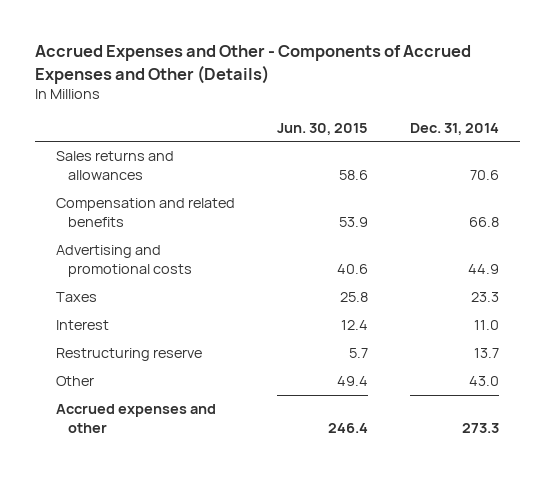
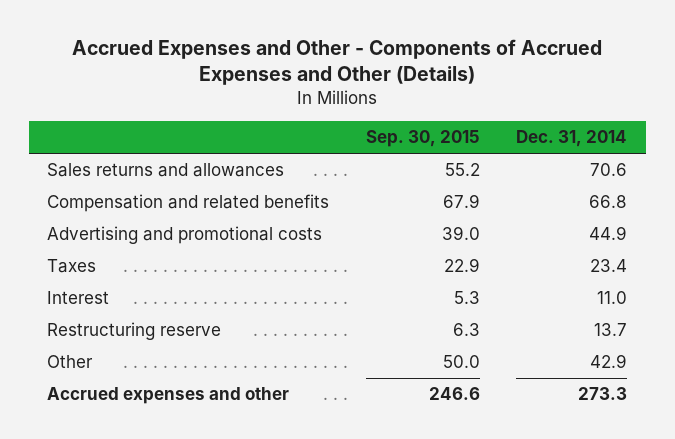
[276,122,368,135] Jun. 30, 2015 -> none
none -> [365,129,480,147] Sep. 30, 2015
[470,292,499,303] 23.3 -> [590,259,628,273] 23.4
[468,376,499,387] 43.0 -> [590,354,628,369] 42.9

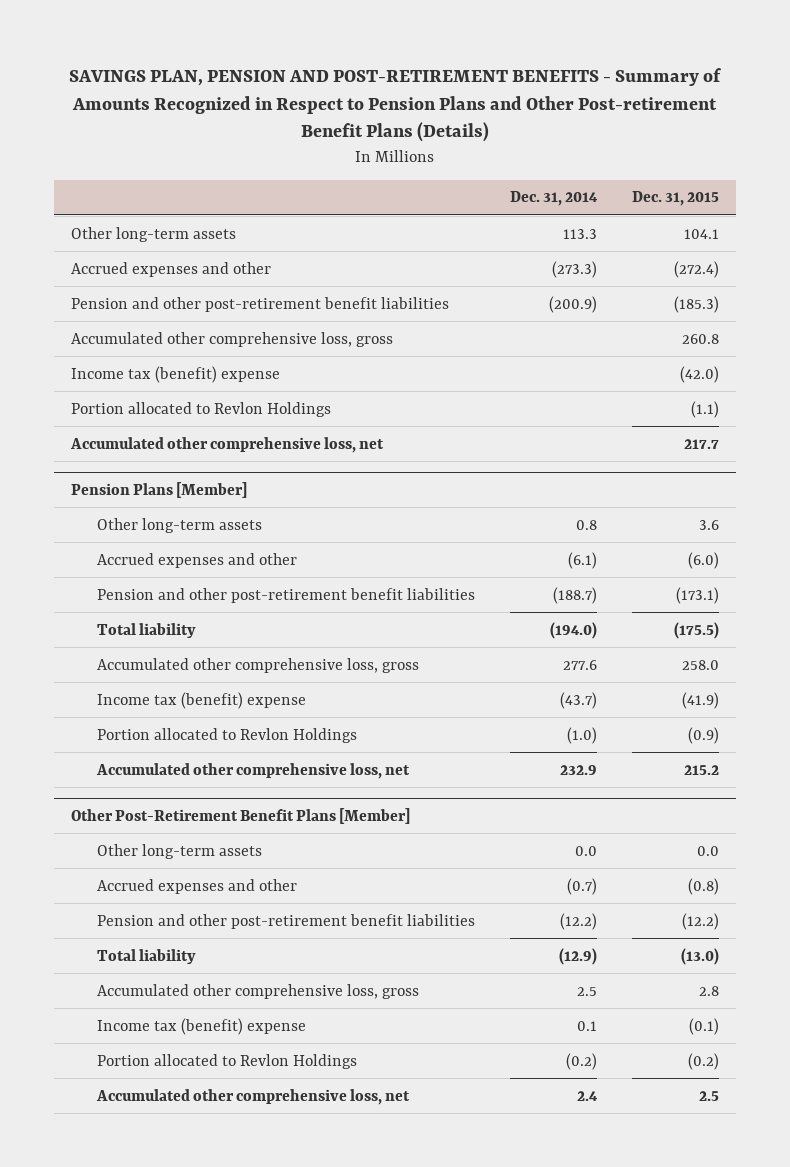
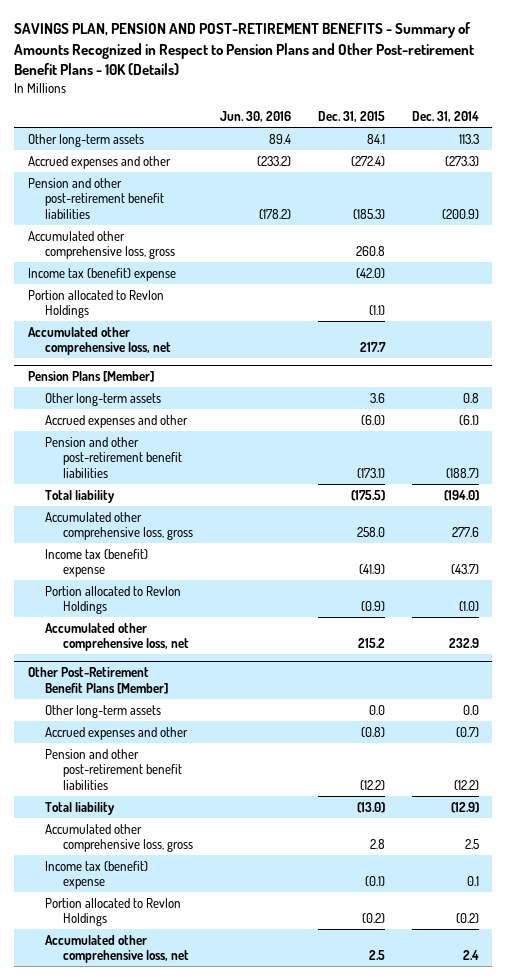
[68,67,722,143] SAVINGS PLAN, PENSION AND POST-RETIREMENT BENEFITS - Summary of Amounts Recognized in Respect to Pension Plans and Other Post-retirement Benefit Plans (Details) -> [14,22,475,76] SAVINGS PLAN, PENSION AND POST-RETIREMENT BENEFITS - Summary of Amounts Recognized in Respect to Pension Plans and Other Post-retirement Benefit Plans - 10K (Details)
none -> [219,111,291,123] Jun. 30, 2016
[683,228,719,239] 104.1 -> [366,133,385,144] 84.1

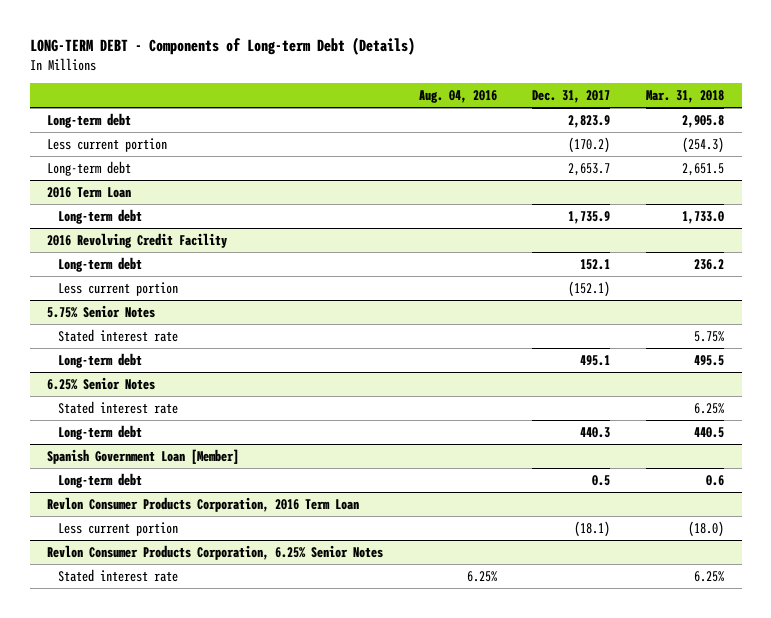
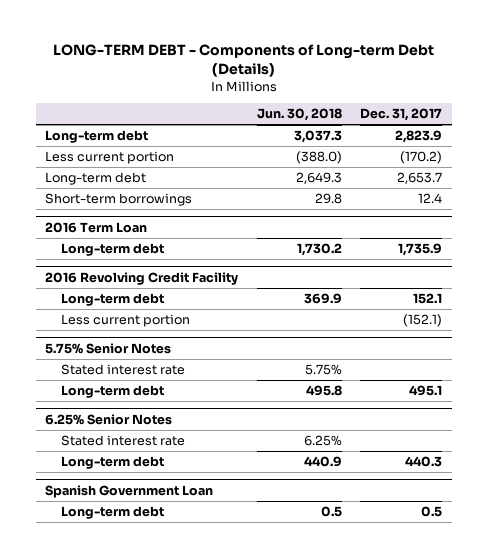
[418,90,497,104] Aug. 04, 2016 -> none
[645,90,724,104] Mar. 31, 2018 -> none
none -> [256,108,342,122] Jun. 30, 2018
none -> [45,192,193,206] Short-term borrowings
[47,448,240,464] Spanish Government Loan [Member] -> [45,484,214,498] Spanish Government Loan
[47,496,360,512] Revlon Consumer Products Corporation, 2016 Term Loan -> none
[58,521,179,536] Less current portion -> none
[47,544,384,560] Revlon Consumer Products Corporation, 6.25% Senior Notes -> none
[58,568,179,582] Stated interest rate -> none

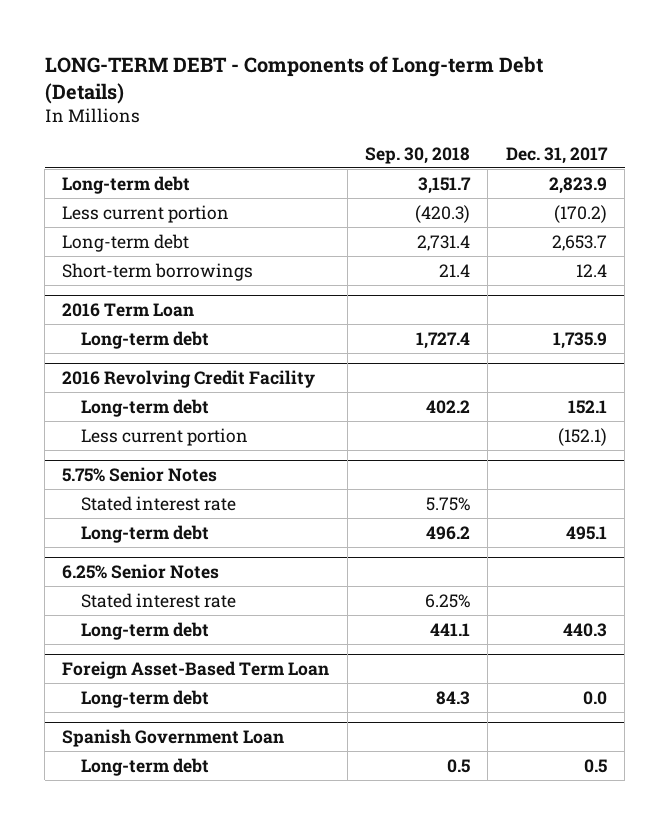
[256,108,342,122] Jun. 30, 2018 -> none
none -> [365,146,471,164] Sep. 30, 2018
none -> [62,660,330,679] Foreign Asset-Based Term Loan
none -> [81,689,210,708] Long-term debt

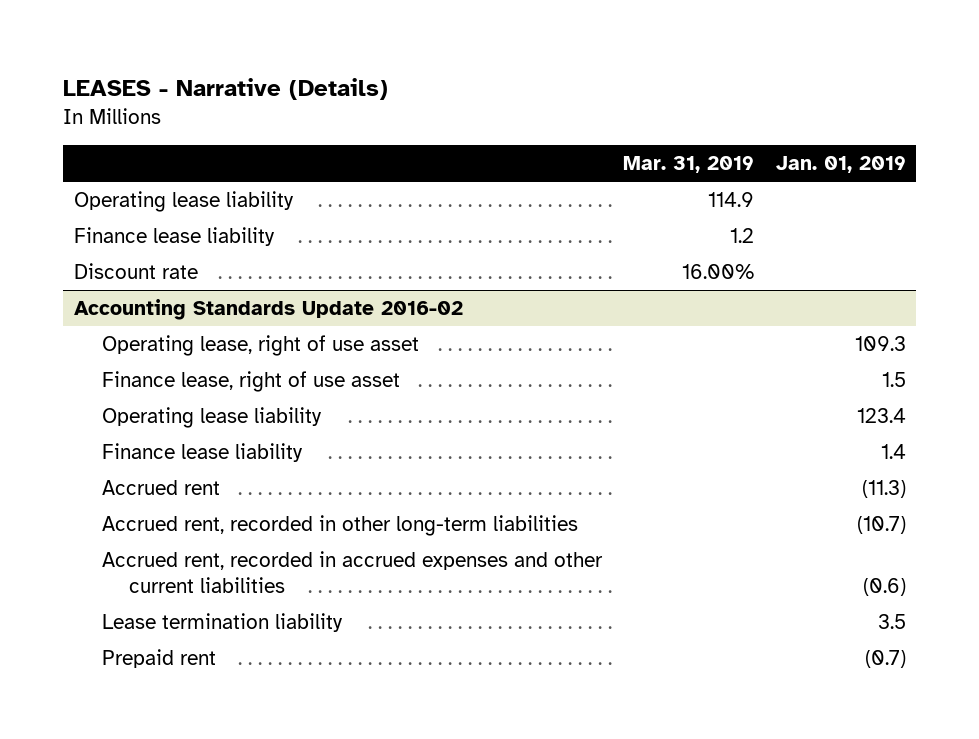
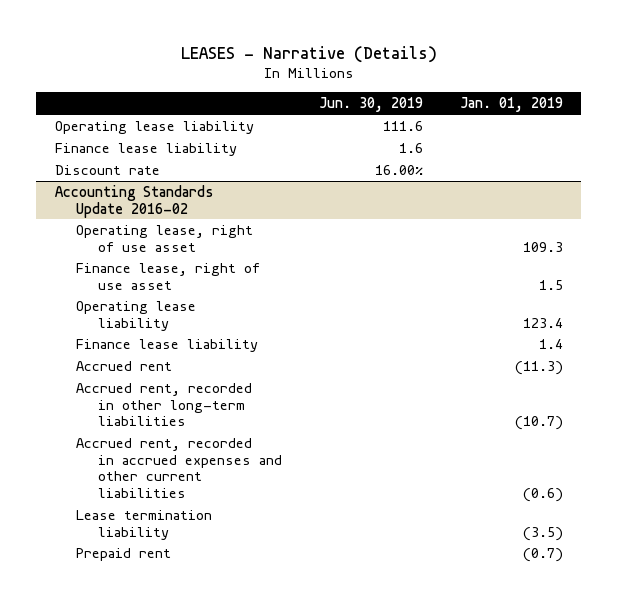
[623,156,755,174] Mar. 31, 2019 -> none
none -> [318,97,423,113] Jun. 30, 2019
[877,614,906,630] 3.5 -> [522,526,563,541] (3.5)

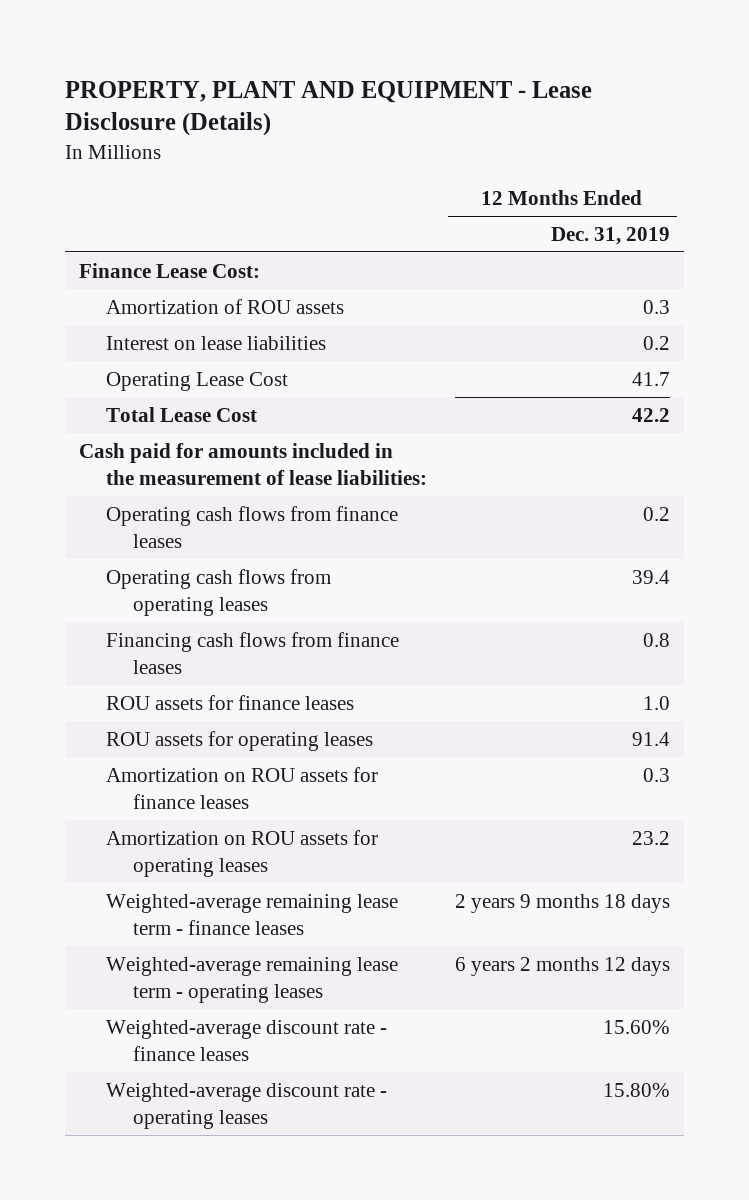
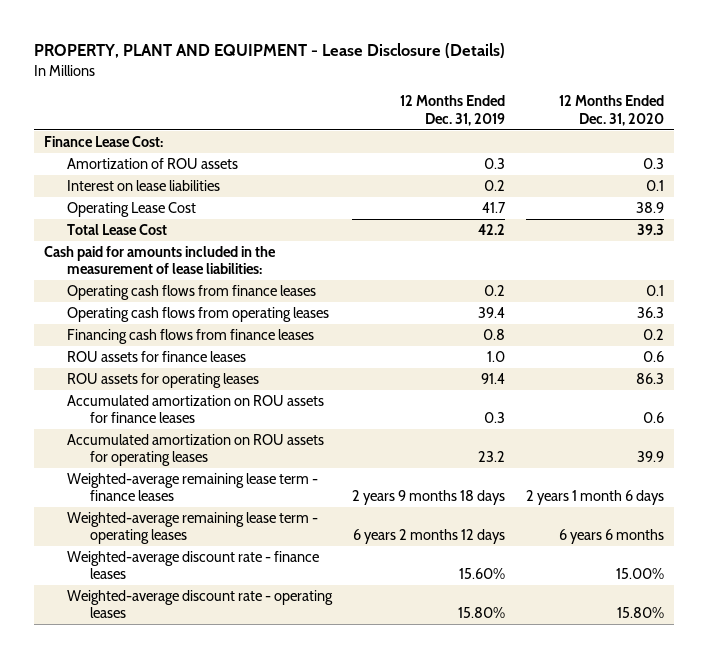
none -> [558,95,664,126] 12 Months Ended Dec. 31, 2020
[105,766,378,809] Amortization on ROU assets for finance leases -> [67,395,325,424] Accumulated amortization on ROU assets for finance leases
[105,829,378,877] Amortization on ROU assets for operating leases -> [67,434,325,467] Accumulated amortization on ROU assets for operating leases

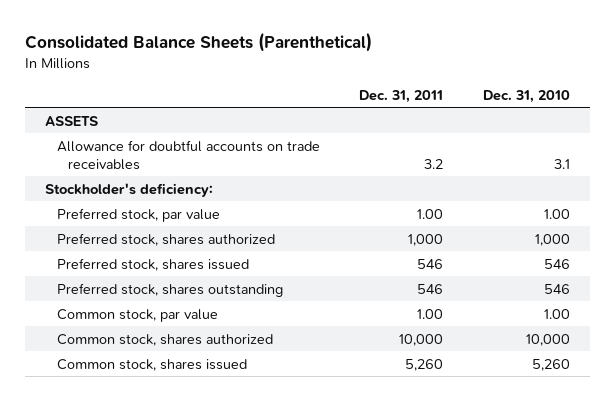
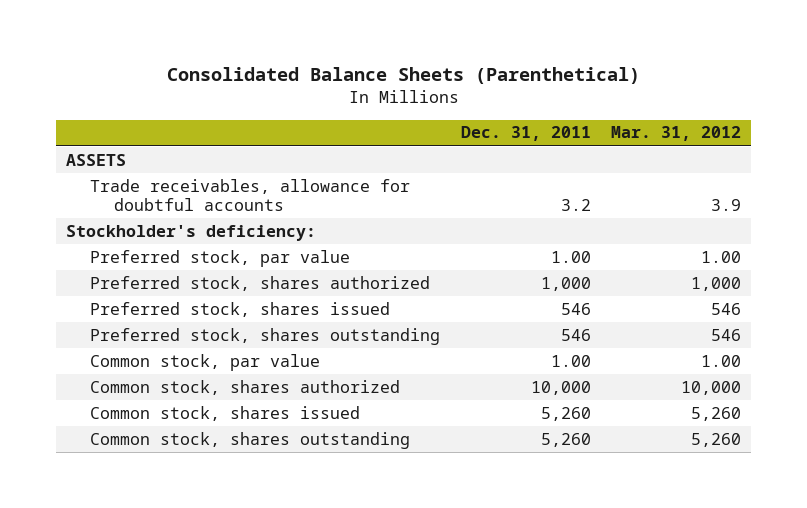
[482,89,570,103] Dec. 31, 2010 -> none
none -> [610,126,741,142] Mar. 31, 2012
[56,139,320,170] Allowance for doubtful accounts on trade receivables -> [90,178,411,212] Trade receivables, allowance for doubtful accounts
none -> [90,431,411,449] Common stock, shares outstanding

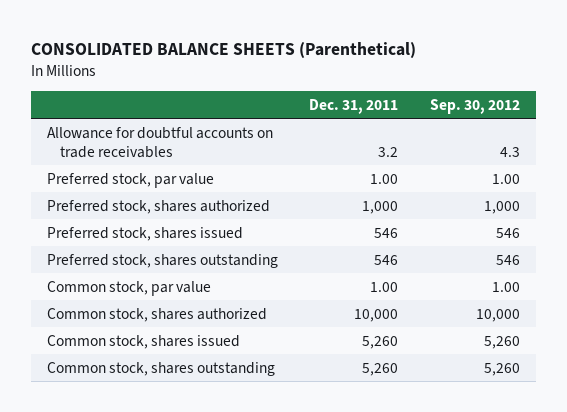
[166,67,640,85] Consolidated Balance Sheets (Parenthetical) -> [31,41,417,58] CONSOLIDATED BALANCE SHEETS (Parenthetical)
[610,126,741,142] Mar. 31, 2012 -> none
none -> [430,98,521,114] Sep. 30, 2012
[66,153,127,166] ASSETS -> none
[66,224,317,241] Stockholder's deficiency: -> none
[90,178,411,212] Trade receivables, allowance for doubtful accounts -> [46,126,273,158] Allowance for doubtful accounts on trade receivables

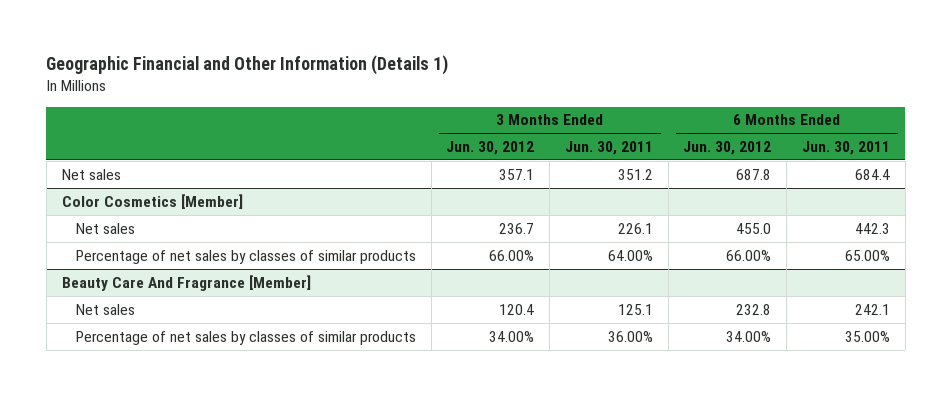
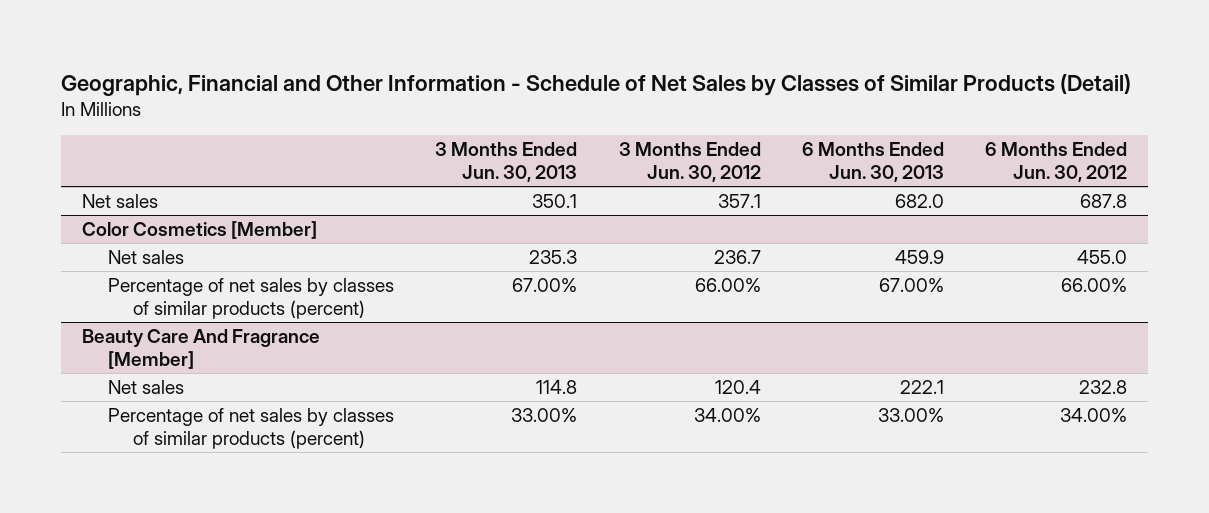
[46,55,449,76] Geographic Financial and Other Information (Details 1) -> [61,73,1132,96] Geographic, Financial and Other Information - Schedule of Net Sales by Classes of Similar Products (Detail)
[564,141,653,156] Jun. 30, 2011 -> none
[802,141,891,156] Jun. 30, 2011 -> none
none -> [435,142,578,183] 3 Months Ended Jun. 30, 2013
none -> [801,142,944,183] 6 Months Ended Jun. 30, 2013
[75,249,416,264] Percentage of net sales by classes of similar products -> [107,278,394,319] Percentage of net sales by classes of similar products (percent)
[75,330,416,345] Percentage of net sales by classes of similar products -> [107,408,394,449] Percentage of net sales by classes of similar products (percent)

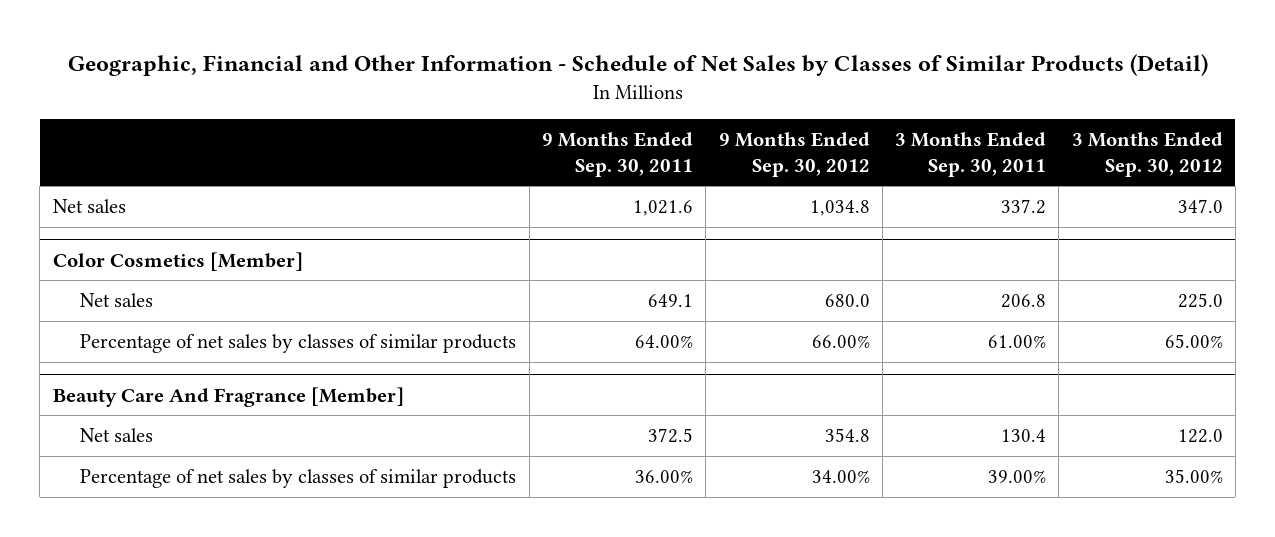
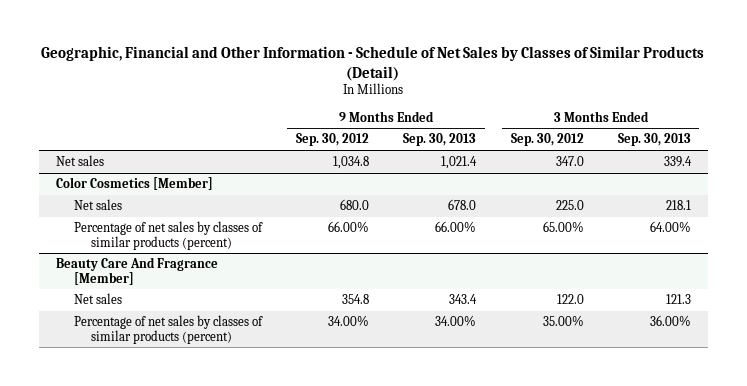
[541,132,693,177] 9 Months Ended Sep. 30, 2011 -> none
[895,132,1047,177] 3 Months Ended Sep. 30, 2011 -> none
none -> [403,133,477,147] Sep. 30, 2013
none -> [617,133,691,147] Sep. 30, 2013
[80,333,517,353] Percentage of net sales by classes of similar products -> [73,221,263,250] Percentage of net sales by classes of similar products (percent)
[80,468,517,488] Percentage of net sales by classes of similar products -> [73,315,263,344] Percentage of net sales by classes of similar products (percent)

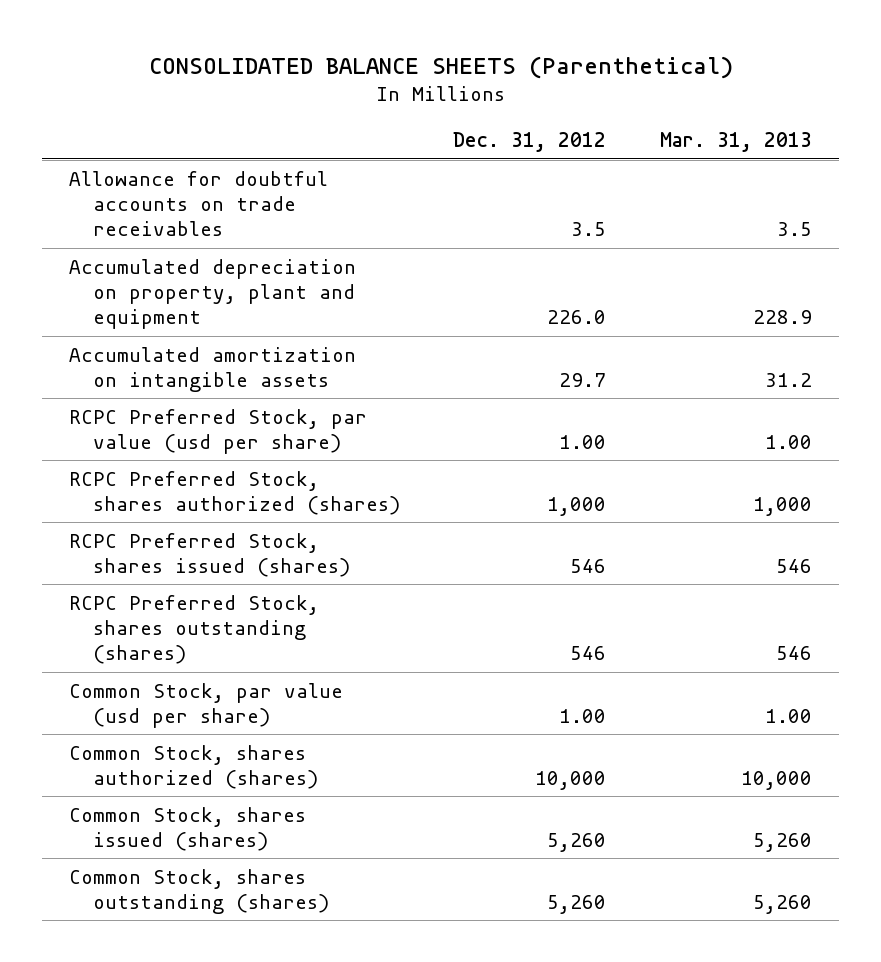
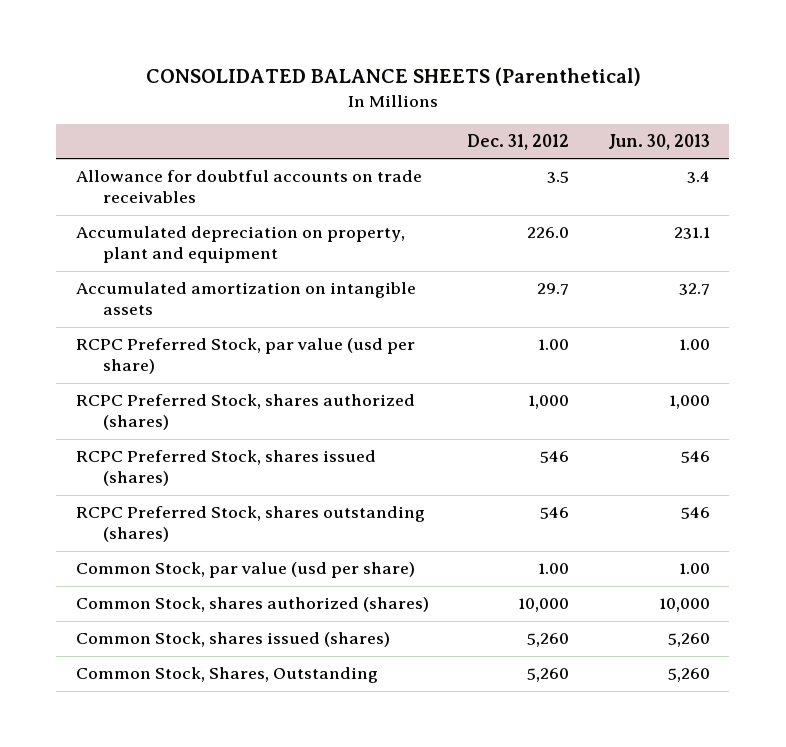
[659,132,812,153] Mar. 31, 2013 -> none
none -> [608,134,711,151] Jun. 30, 2013
[69,868,329,914] Common Stock, shares outstanding (shares) -> [75,667,378,684] Common Stock, Shares, Outstanding

